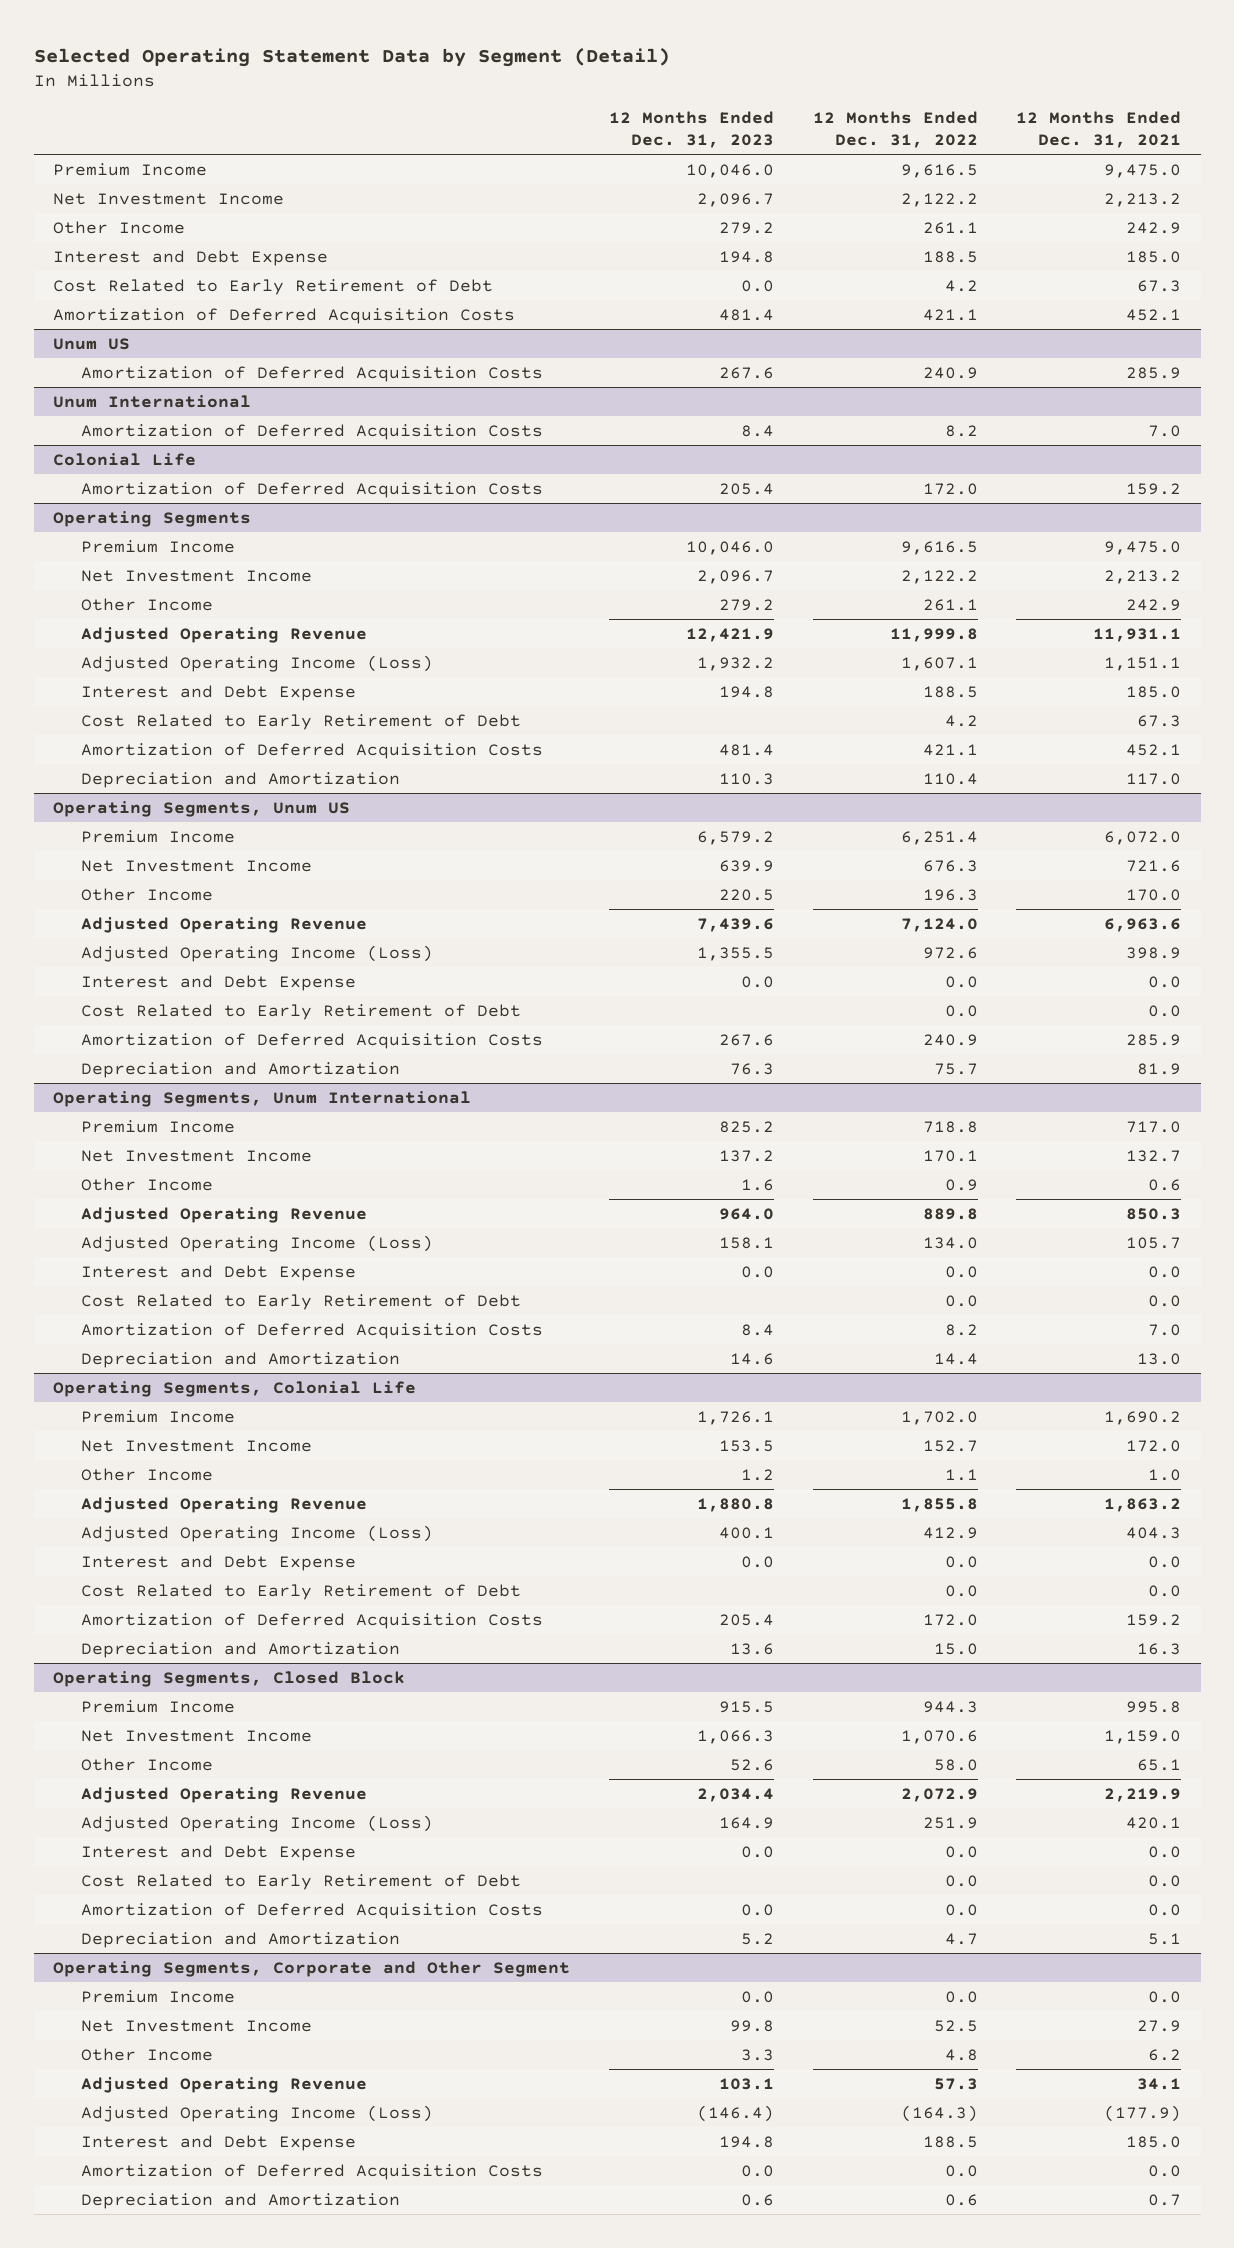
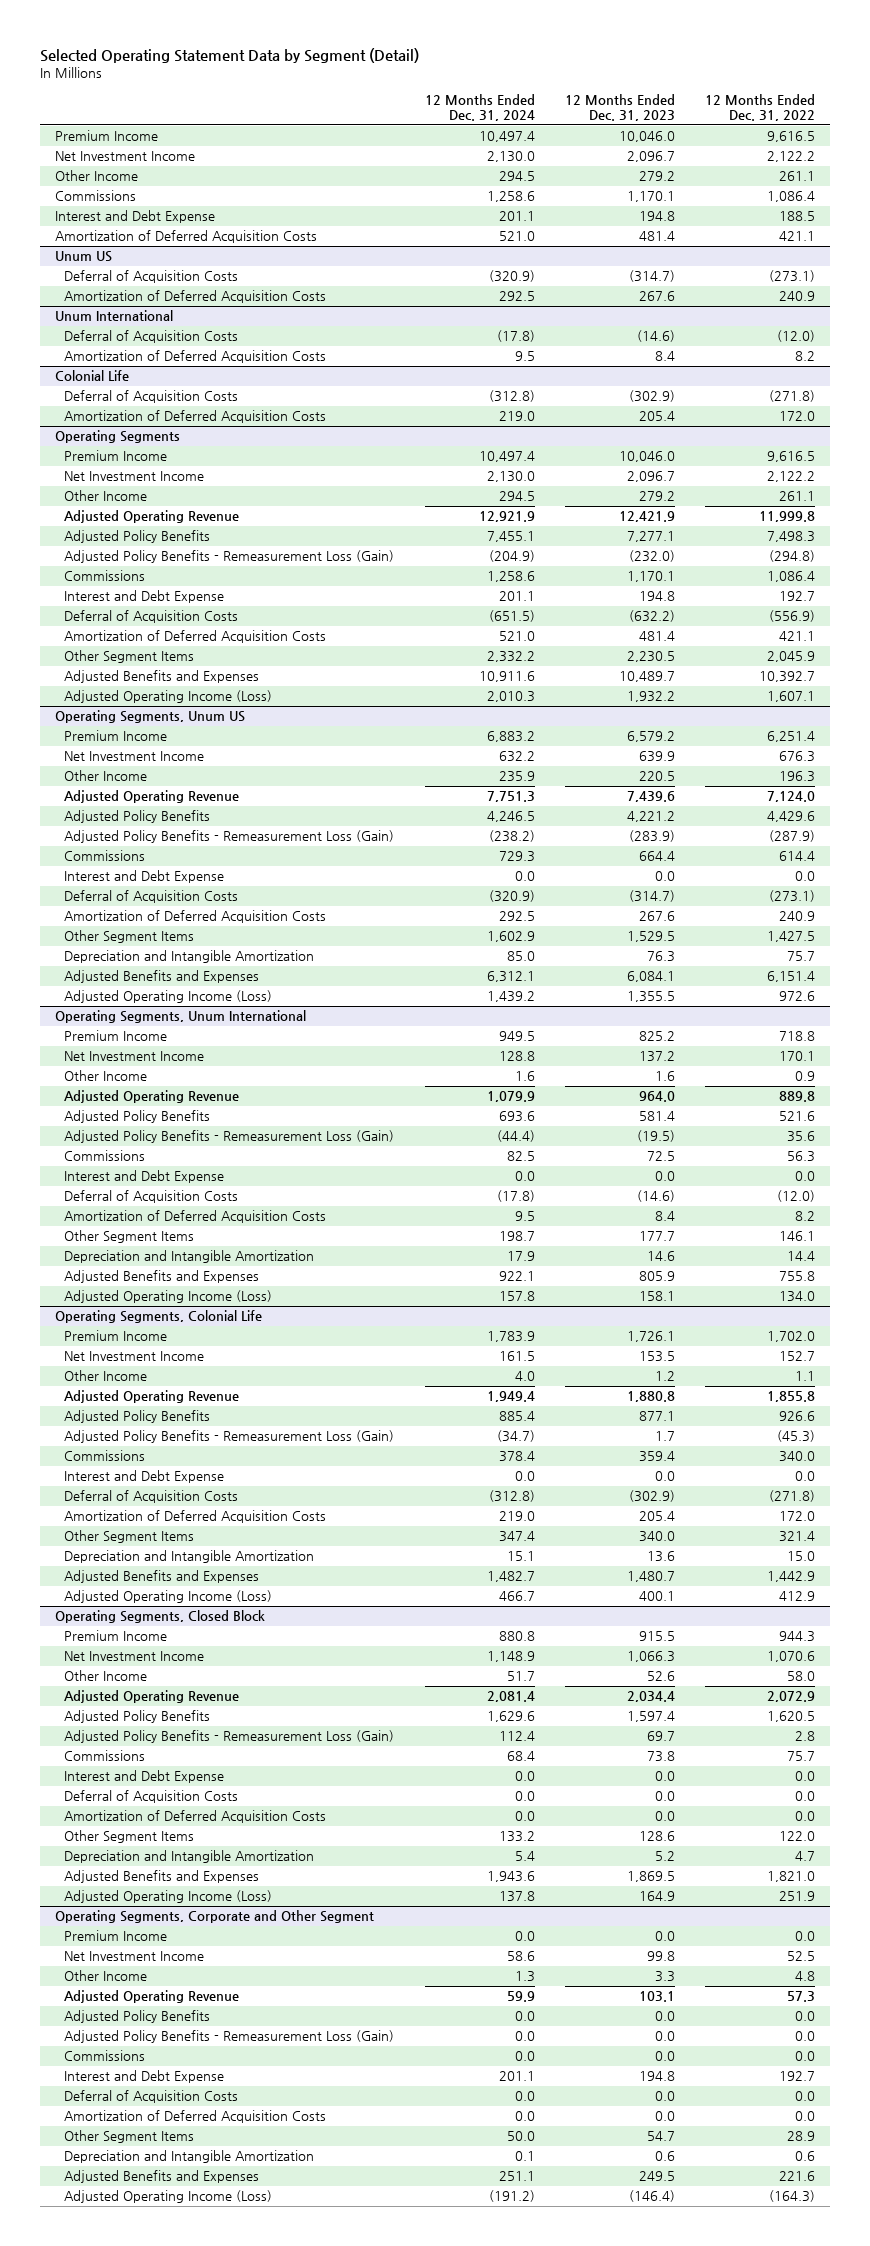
[1016,111,1182,149] 12 Months Ended Dec. 31, 2021 -> none
none -> [424,94,535,122] 12 Months Ended Dec. 31, 2024
none -> [55,190,137,202] Commissions
[53,278,494,295] Cost Related to Early Retirement of Debt -> none
none -> [64,270,239,284] Deferral of Acquisition Costs
none -> [64,330,239,344] Deferral of Acquisition Costs
none -> [64,390,239,404] Deferral of Acquisition Costs
[80,713,521,730] Cost Related to Early Retirement of Debt -> none
none -> [64,530,211,544] Adjusted Policy Benefits
none -> [64,550,395,564] Adjusted Policy Benefits - Remeasurement Loss (Gain)
none -> [64,570,146,582] Commissions
[922,685,978,698] 188.5 -> [778,591,815,602] 192.7
none -> [64,610,239,624] Deferral of Acquisition Costs
[80,771,400,788] Depreciation and Amortization -> none
none -> [64,650,195,664] Other Segment Items
none -> [64,670,260,684] Adjusted Benefits and Expenses
[80,654,433,672] Adjusted Operating Income (Loss) -> [64,690,273,704] Adjusted Operating Income (Loss)
none -> [64,810,211,824] Adjusted Policy Benefits
none -> [64,830,395,844] Adjusted Policy Benefits - Remeasurement Loss (Gain)
none -> [64,850,146,862] Commissions
[80,1003,521,1020] Cost Related to Early Retirement of Debt -> none
none -> [64,890,239,904] Deferral of Acquisition Costs
none -> [64,930,195,944] Other Segment Items
[80,1061,400,1078] Depreciation and Amortization -> [64,950,315,964] Depreciation and Intangible Amortization
none -> [64,970,260,984] Adjusted Benefits and Expenses
[80,944,433,962] Adjusted Operating Income (Loss) -> [64,990,273,1004] Adjusted Operating Income (Loss)
none -> [64,1110,211,1124] Adjusted Policy Benefits
none -> [64,1130,395,1144] Adjusted Policy Benefits - Remeasurement Loss (Gain)
none -> [64,1150,146,1162] Commissions
[80,1293,521,1310] Cost Related to Early Retirement of Debt -> none
none -> [64,1190,239,1204] Deferral of Acquisition Costs
none -> [64,1230,195,1244] Other Segment Items
[80,1351,400,1368] Depreciation and Amortization -> [64,1250,315,1264] Depreciation and Intangible Amortization
none -> [64,1270,260,1284] Adjusted Benefits and Expenses
[80,1234,433,1252] Adjusted Operating Income (Loss) -> [64,1290,273,1304] Adjusted Operating Income (Loss)
none -> [64,1410,211,1424] Adjusted Policy Benefits
none -> [64,1430,395,1444] Adjusted Policy Benefits - Remeasurement Loss (Gain)
none -> [64,1450,146,1462] Commissions
[80,1583,521,1600] Cost Related to Early Retirement of Debt -> none
none -> [64,1490,239,1504] Deferral of Acquisition Costs
none -> [64,1530,195,1544] Other Segment Items
[80,1641,400,1658] Depreciation and Amortization -> [64,1550,315,1564] Depreciation and Intangible Amortization
none -> [64,1570,260,1584] Adjusted Benefits and Expenses
[80,1524,433,1542] Adjusted Operating Income (Loss) -> [64,1590,273,1604] Adjusted Operating Income (Loss)
none -> [64,1710,211,1724] Adjusted Policy Benefits
none -> [64,1730,395,1744] Adjusted Policy Benefits - Remeasurement Loss (Gain)
none -> [64,1750,146,1762] Commissions
[80,1873,521,1890] Cost Related to Early Retirement of Debt -> none
none -> [64,1790,239,1804] Deferral of Acquisition Costs
none -> [64,1830,195,1844] Other Segment Items
[80,1931,400,1948] Depreciation and Amortization -> [64,1850,315,1864] Depreciation and Intangible Amortization
none -> [64,1870,260,1884] Adjusted Benefits and Expenses
[80,1814,433,1832] Adjusted Operating Income (Loss) -> [64,1890,273,1904] Adjusted Operating Income (Loss)
none -> [64,2010,211,2024] Adjusted Policy Benefits
none -> [64,2030,395,2044] Adjusted Policy Benefits - Remeasurement Loss (Gain)
none -> [64,2050,146,2062] Commissions
[922,2135,978,2148] 188.5 -> [778,2071,815,2082] 192.7
none -> [64,2090,239,2104] Deferral of Acquisition Costs
none -> [64,2130,195,2144] Other Segment Items
[80,2192,400,2209] Depreciation and Amortization -> [64,2150,315,2164] Depreciation and Intangible Amortization
none -> [64,2170,260,2184] Adjusted Benefits and Expenses
[80,2104,433,2122] Adjusted Operating Income (Loss) -> [64,2190,273,2204] Adjusted Operating Income (Loss)

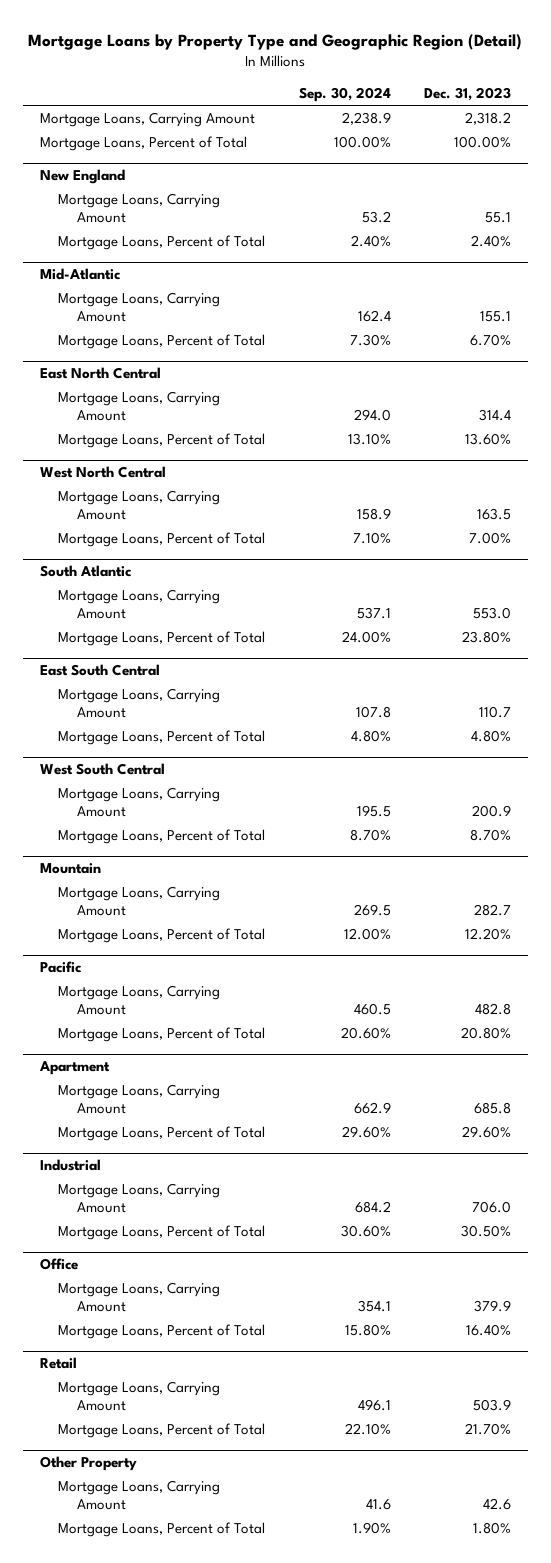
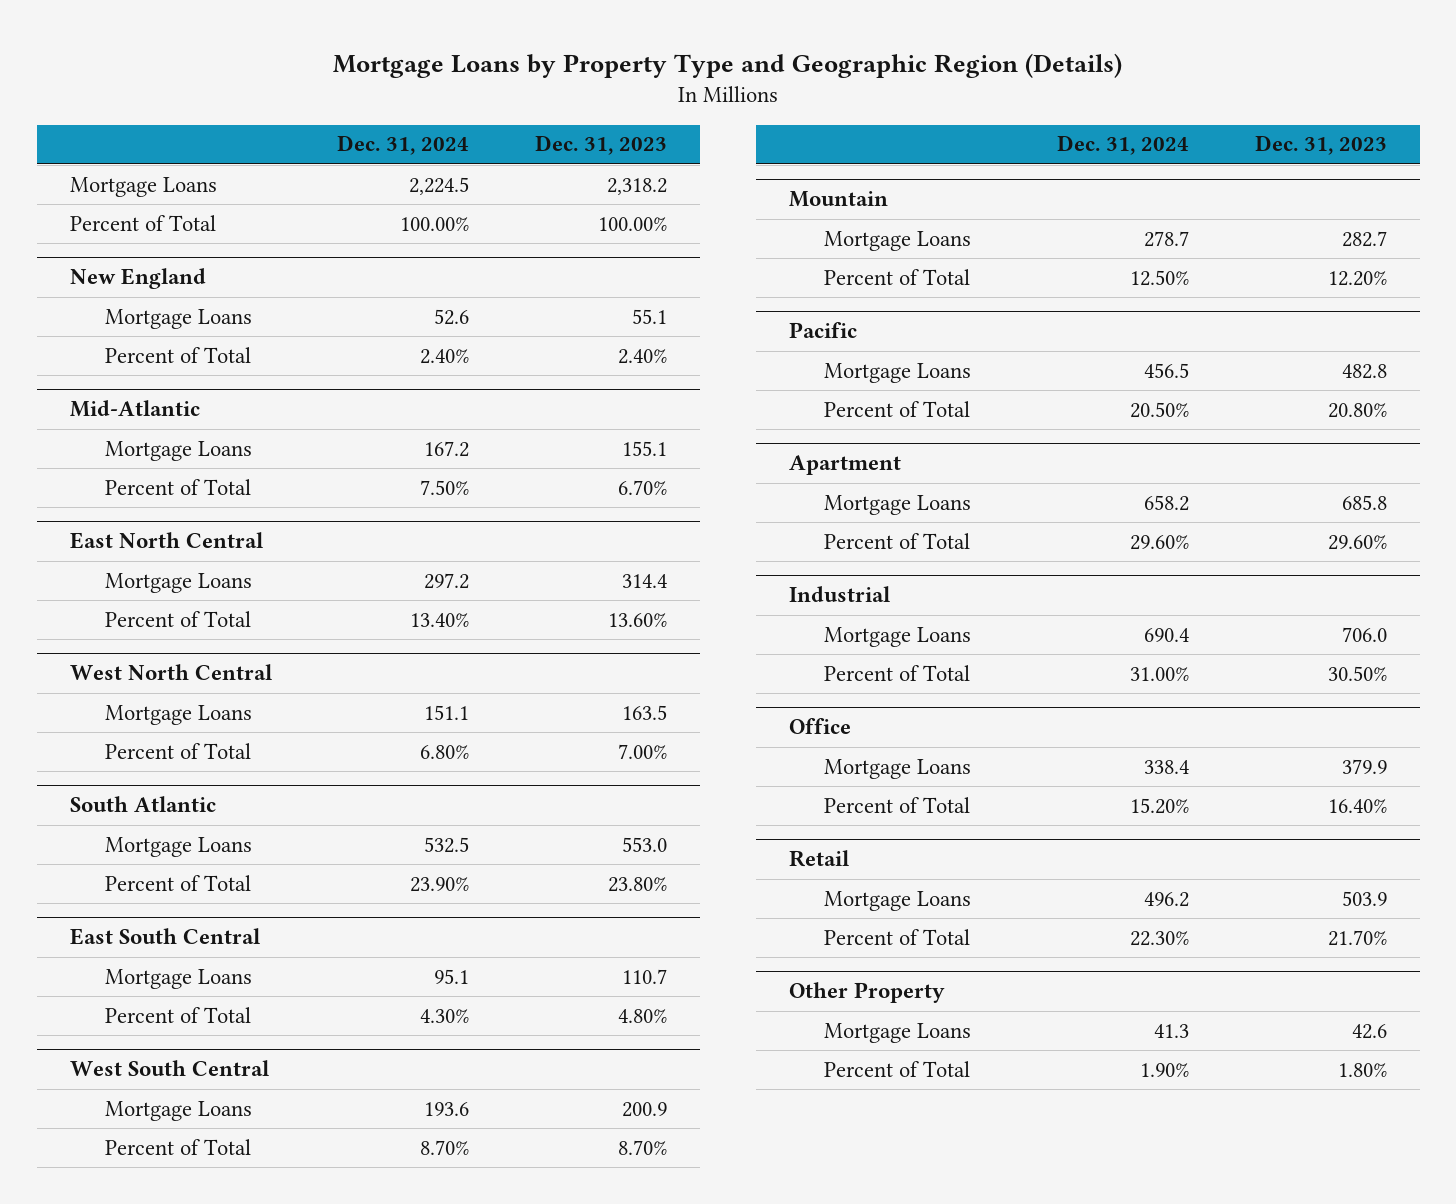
[28,33,523,50] Mortgage Loans by Property Type and Geographic Region (Detail) -> [333,52,1123,78] Mortgage Loans by Property Type and Geographic Region (Details)
[298,87,391,103] Sep. 30, 2024 -> none
none -> [337,135,470,156] Dec. 31, 2024
[39,111,255,127] Mortgage Loans, Carrying Amount -> [69,176,217,197] Mortgage Loans
[39,135,247,151] Mortgage Loans, Percent of Total -> [69,214,216,231] Percent of Total
[58,192,221,224] Mortgage Loans, Carrying Amount -> [104,308,252,329] Mortgage Loans
[58,234,266,250] Mortgage Loans, Percent of Total -> [104,346,251,363] Percent of Total
[58,291,221,323] Mortgage Loans, Carrying Amount -> [104,440,252,461] Mortgage Loans
[58,333,266,349] Mortgage Loans, Percent of Total -> [104,478,251,495] Percent of Total
[58,390,221,422] Mortgage Loans, Carrying Amount -> [104,572,252,593] Mortgage Loans
[58,432,266,448] Mortgage Loans, Percent of Total -> [104,610,251,627] Percent of Total
[58,489,221,521] Mortgage Loans, Carrying Amount -> [104,704,252,725] Mortgage Loans
[58,531,266,547] Mortgage Loans, Percent of Total -> [104,742,251,759] Percent of Total
[58,588,221,620] Mortgage Loans, Carrying Amount -> [104,836,252,857] Mortgage Loans
[58,630,266,646] Mortgage Loans, Percent of Total -> [104,874,251,891] Percent of Total
[58,687,221,719] Mortgage Loans, Carrying Amount -> [104,968,252,989] Mortgage Loans
[58,729,266,745] Mortgage Loans, Percent of Total -> [104,1006,251,1023] Percent of Total
[58,786,221,818] Mortgage Loans, Carrying Amount -> [104,1100,252,1121] Mortgage Loans
[58,828,266,844] Mortgage Loans, Percent of Total -> [104,1138,251,1155] Percent of Total
[58,885,221,917] Mortgage Loans, Carrying Amount -> [824,230,972,251] Mortgage Loans
[58,927,266,943] Mortgage Loans, Percent of Total -> [824,268,971,285] Percent of Total
[58,984,221,1016] Mortgage Loans, Carrying Amount -> [824,362,972,383] Mortgage Loans
[58,1026,266,1042] Mortgage Loans, Percent of Total -> [824,400,971,417] Percent of Total
[58,1083,221,1115] Mortgage Loans, Carrying Amount -> [824,494,972,515] Mortgage Loans
[58,1125,266,1141] Mortgage Loans, Percent of Total -> [824,532,971,549] Percent of Total
[58,1182,221,1214] Mortgage Loans, Carrying Amount -> [824,626,972,647] Mortgage Loans
[58,1224,266,1240] Mortgage Loans, Percent of Total -> [824,664,971,681] Percent of Total
[58,1281,221,1313] Mortgage Loans, Carrying Amount -> [824,758,972,779] Mortgage Loans
[58,1323,266,1339] Mortgage Loans, Percent of Total -> [824,796,971,813] Percent of Total
[58,1380,221,1412] Mortgage Loans, Carrying Amount -> [824,890,972,911] Mortgage Loans
[58,1422,266,1438] Mortgage Loans, Percent of Total -> [824,928,971,945] Percent of Total
[58,1479,221,1511] Mortgage Loans, Carrying Amount -> [824,1022,972,1043] Mortgage Loans
[58,1521,266,1537] Mortgage Loans, Percent of Total -> [824,1060,971,1077] Percent of Total

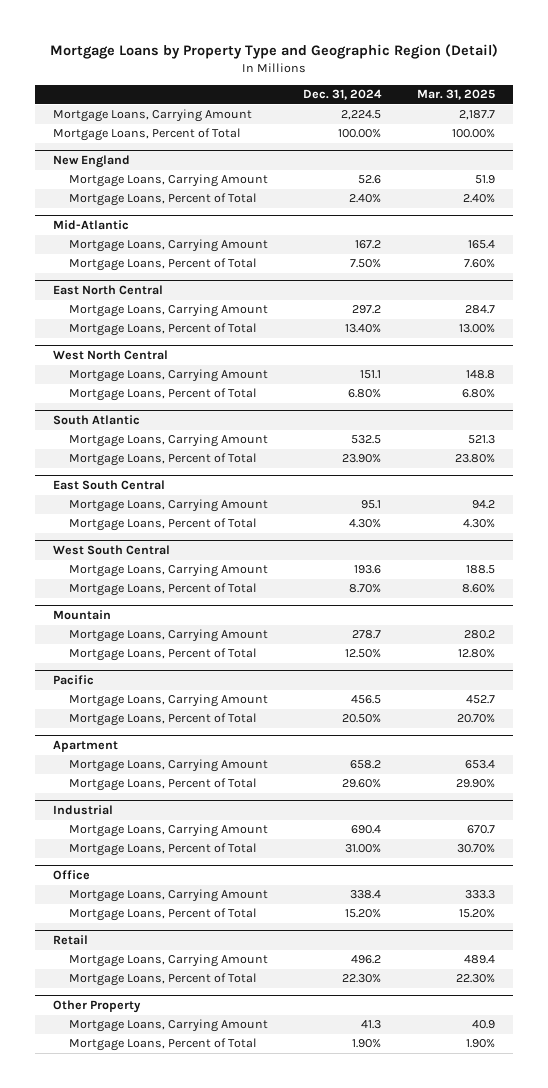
[333,52,1123,78] Mortgage Loans by Property Type and Geographic Region (Details) -> [49,43,498,59] Mortgage Loans by Property Type and Geographic Region (Detail)
[535,135,668,156] Dec. 31, 2023 -> none
none -> [416,89,495,101] Mar. 31, 2025
[69,176,217,197] Mortgage Loans -> [52,109,252,123] Mortgage Loans, Carrying Amount
[69,214,216,231] Percent of Total -> [52,128,241,142] Mortgage Loans, Percent of Total
[104,308,252,329] Mortgage Loans -> [68,174,268,188] Mortgage Loans, Carrying Amount
[104,346,251,363] Percent of Total -> [68,193,257,207] Mortgage Loans, Percent of Total
[104,440,252,461] Mortgage Loans -> [68,239,268,253] Mortgage Loans, Carrying Amount
[104,478,251,495] Percent of Total -> [68,258,257,272] Mortgage Loans, Percent of Total
[104,572,252,593] Mortgage Loans -> [68,304,268,318] Mortgage Loans, Carrying Amount
[104,610,251,627] Percent of Total -> [68,323,257,337] Mortgage Loans, Percent of Total
[104,704,252,725] Mortgage Loans -> [68,369,268,383] Mortgage Loans, Carrying Amount
[104,742,251,759] Percent of Total -> [68,388,257,402] Mortgage Loans, Percent of Total
[104,836,252,857] Mortgage Loans -> [68,434,268,448] Mortgage Loans, Carrying Amount
[104,874,251,891] Percent of Total -> [68,453,257,467] Mortgage Loans, Percent of Total
[104,968,252,989] Mortgage Loans -> [68,499,268,513] Mortgage Loans, Carrying Amount
[104,1006,251,1023] Percent of Total -> [68,518,257,532] Mortgage Loans, Percent of Total
[104,1100,252,1121] Mortgage Loans -> [68,564,268,578] Mortgage Loans, Carrying Amount
[104,1138,251,1155] Percent of Total -> [68,583,257,597] Mortgage Loans, Percent of Total
[824,230,972,251] Mortgage Loans -> [68,629,268,643] Mortgage Loans, Carrying Amount
[824,268,971,285] Percent of Total -> [68,648,257,662] Mortgage Loans, Percent of Total
[824,362,972,383] Mortgage Loans -> [68,694,268,708] Mortgage Loans, Carrying Amount
[824,400,971,417] Percent of Total -> [68,713,257,727] Mortgage Loans, Percent of Total
[824,494,972,515] Mortgage Loans -> [68,759,268,773] Mortgage Loans, Carrying Amount
[824,532,971,549] Percent of Total -> [68,778,257,792] Mortgage Loans, Percent of Total
[824,626,972,647] Mortgage Loans -> [68,824,268,838] Mortgage Loans, Carrying Amount
[824,664,971,681] Percent of Total -> [68,843,257,857] Mortgage Loans, Percent of Total
[824,758,972,779] Mortgage Loans -> [68,889,268,903] Mortgage Loans, Carrying Amount
[824,796,971,813] Percent of Total -> [68,908,257,922] Mortgage Loans, Percent of Total
[824,890,972,911] Mortgage Loans -> [68,954,268,968] Mortgage Loans, Carrying Amount
[824,928,971,945] Percent of Total -> [68,973,257,987] Mortgage Loans, Percent of Total
[824,1022,972,1043] Mortgage Loans -> [68,1019,268,1033] Mortgage Loans, Carrying Amount
[824,1060,971,1077] Percent of Total -> [68,1038,257,1052] Mortgage Loans, Percent of Total

